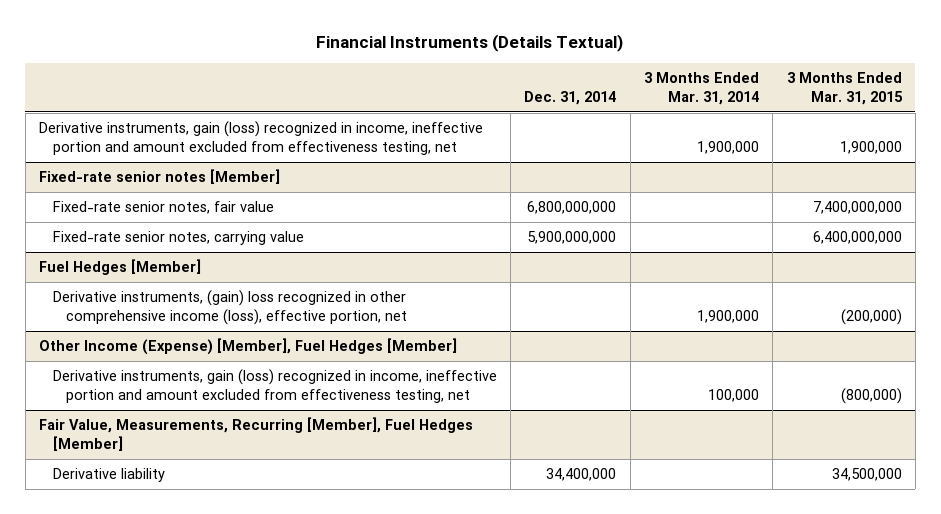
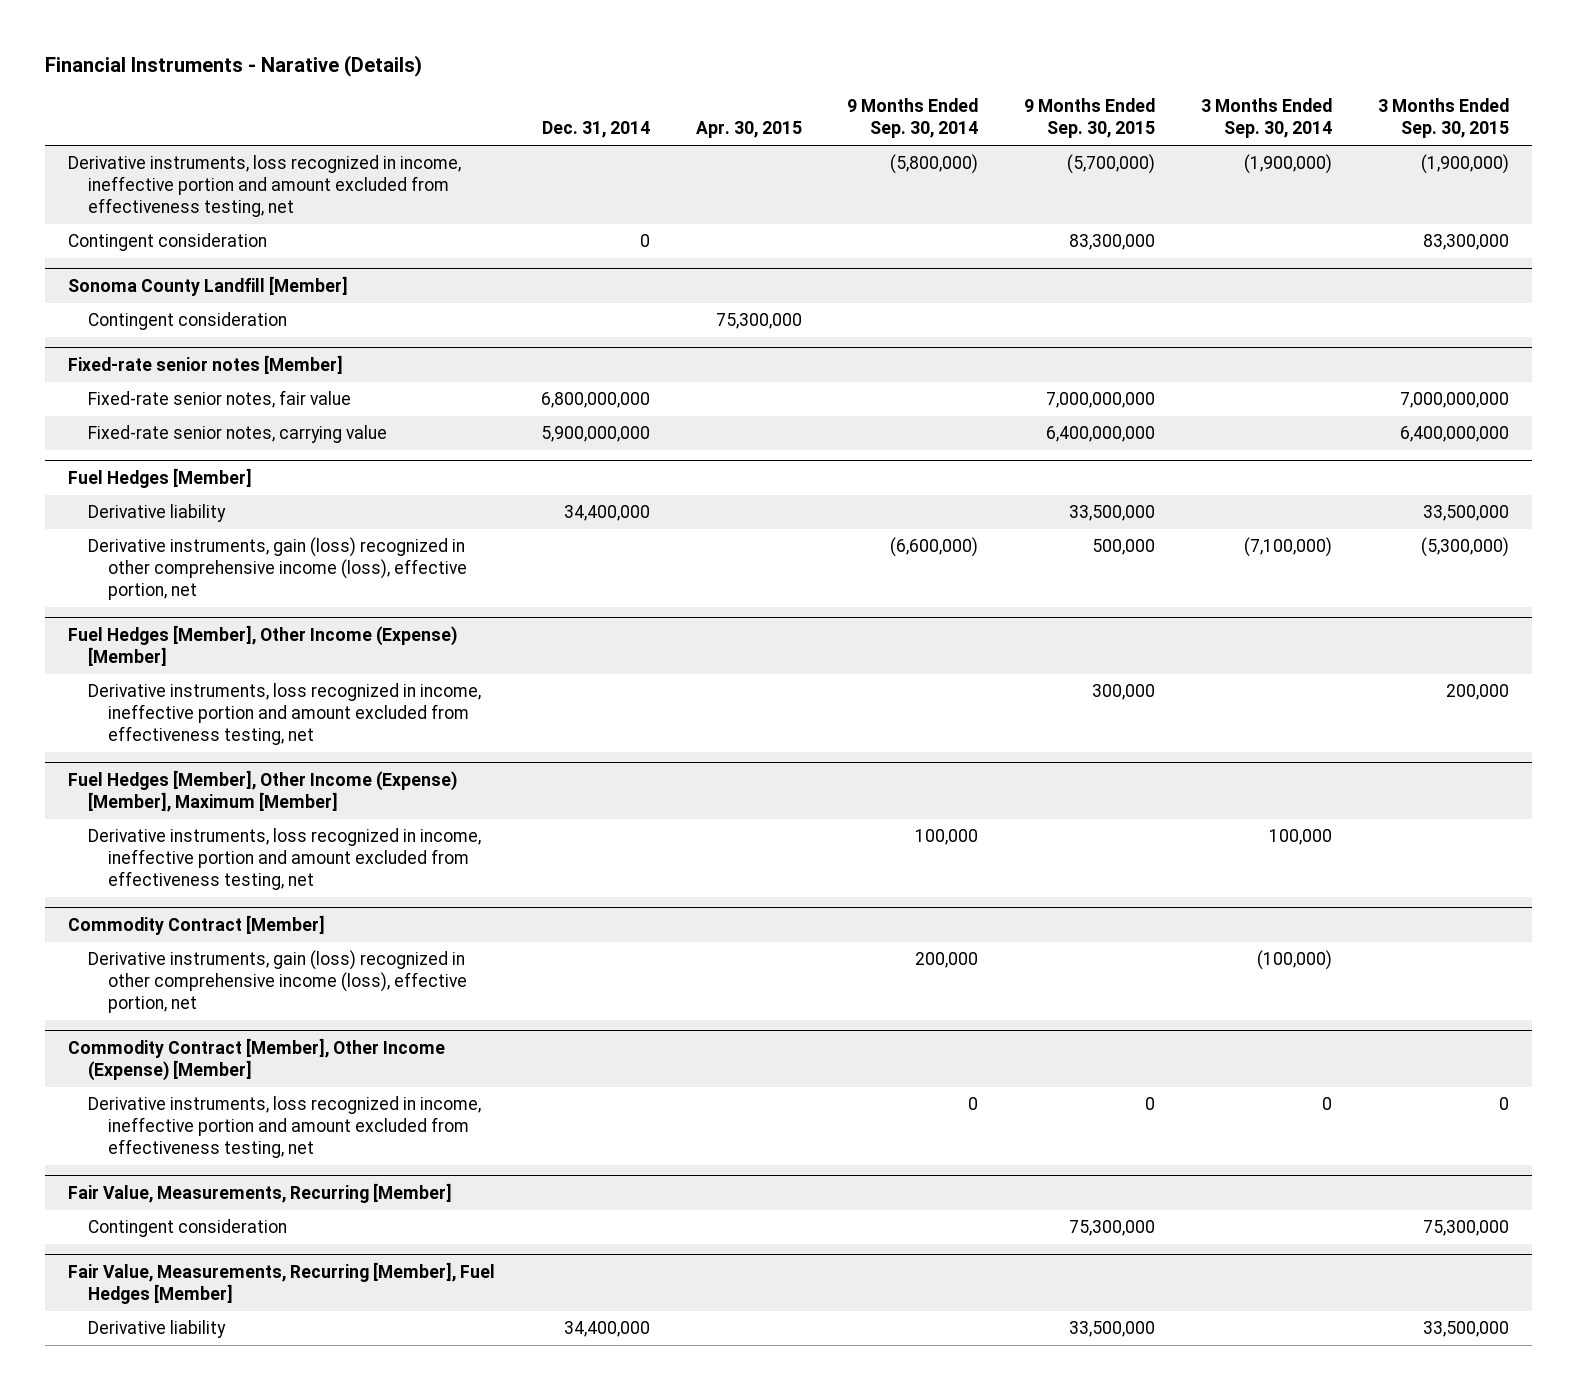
[316,34,624,53] Financial Instruments (Details Textual) -> [44,54,422,77] Financial Instruments - Narative (Details)
[643,72,759,105] 3 Months Ended Mar. 31, 2014 -> none
[786,72,903,105] 3 Months Ended Mar. 31, 2015 -> none
none -> [695,121,802,139] Apr. 30, 2015
none -> [847,98,979,139] 9 Months Ended Sep. 30, 2014
none -> [1024,98,1156,139] 9 Months Ended Sep. 30, 2015
none -> [1201,98,1333,139] 3 Months Ended Sep. 30, 2014
none -> [1377,98,1509,139] 3 Months Ended Sep. 30, 2015
[39,121,484,156] Derivative instruments, gain (loss) recognized in income, ineffective portion and amount excluded from effectiveness testing, net -> [67,155,461,218] Derivative instruments, loss recognized in income, ineffective portion and amount excluded from effectiveness testing, net
none -> [67,233,267,252] Contingent consideration
none -> [67,276,348,297] Sonoma County Landfill [Member]
none -> [87,312,287,331] Contingent consideration
none -> [87,504,226,523] Derivative liability
[52,290,408,326] Derivative instruments, (gain) loss recognized in other comprehensive income (loss), effective portion, net -> [87,537,468,601] Derivative instruments, gain (loss) recognized in other comprehensive income (loss), effective portion, net
[39,338,458,356] Other Income (Expense) [Member], Fuel Hedges [Member] -> [67,625,457,667] Fuel Hedges [Member], Other Income (Expense) [Member]
[52,369,497,404] Derivative instruments, gain (loss) recognized in income, ineffective portion and amount excluded from effectiveness testing, net -> [87,683,481,746] Derivative instruments, loss recognized in income, ineffective portion and amount excluded from effectiveness testing, net
none -> [67,770,457,813] Fuel Hedges [Member], Other Income (Expense) [Member], Maximum [Member]
none -> [87,828,481,891] Derivative instruments, loss recognized in income, ineffective portion and amount excluded from effectiveness testing, net
none -> [67,915,325,936] Commodity Contract [Member]
none -> [87,950,468,1014] Derivative instruments, gain (loss) recognized in other comprehensive income (loss), effective portion, net
none -> [67,1038,445,1082] Commodity Contract [Member], Other Income (Expense) [Member]
none -> [87,1096,481,1159] Derivative instruments, loss recognized in income, ineffective portion and amount excluded from effectiveness testing, net
none -> [67,1183,452,1204] Fair Value, Measurements, Recurring [Member]
none -> [87,1219,287,1238] Contingent consideration

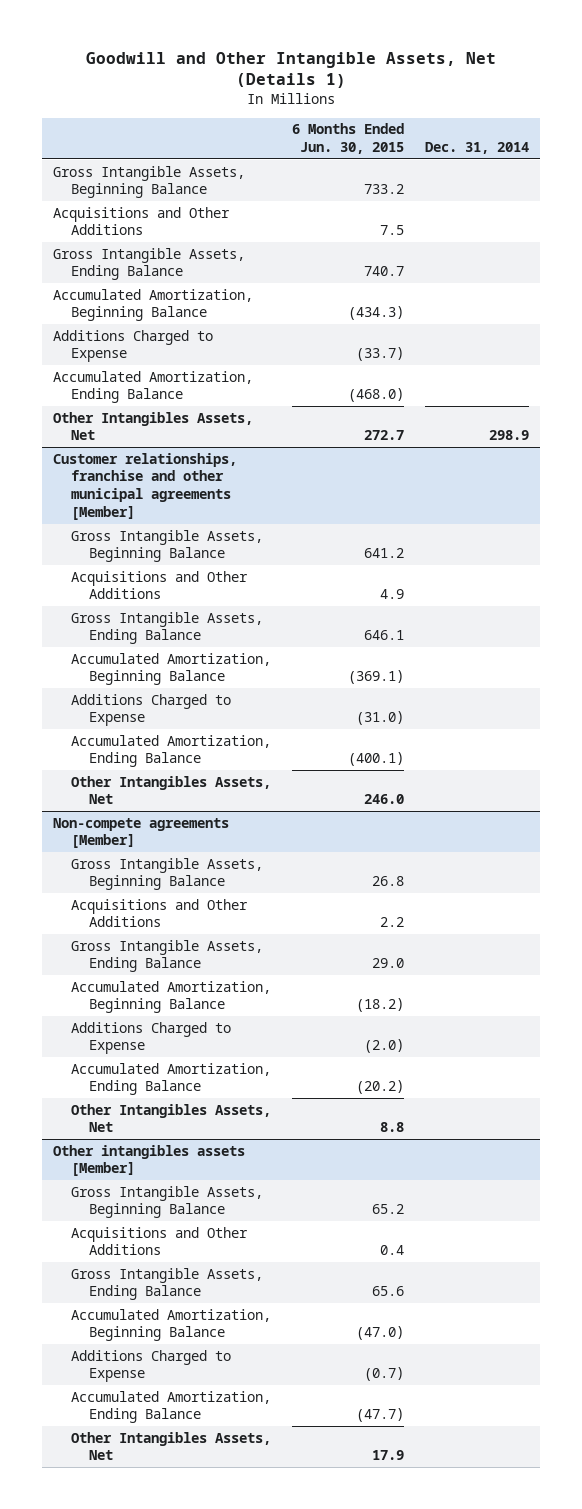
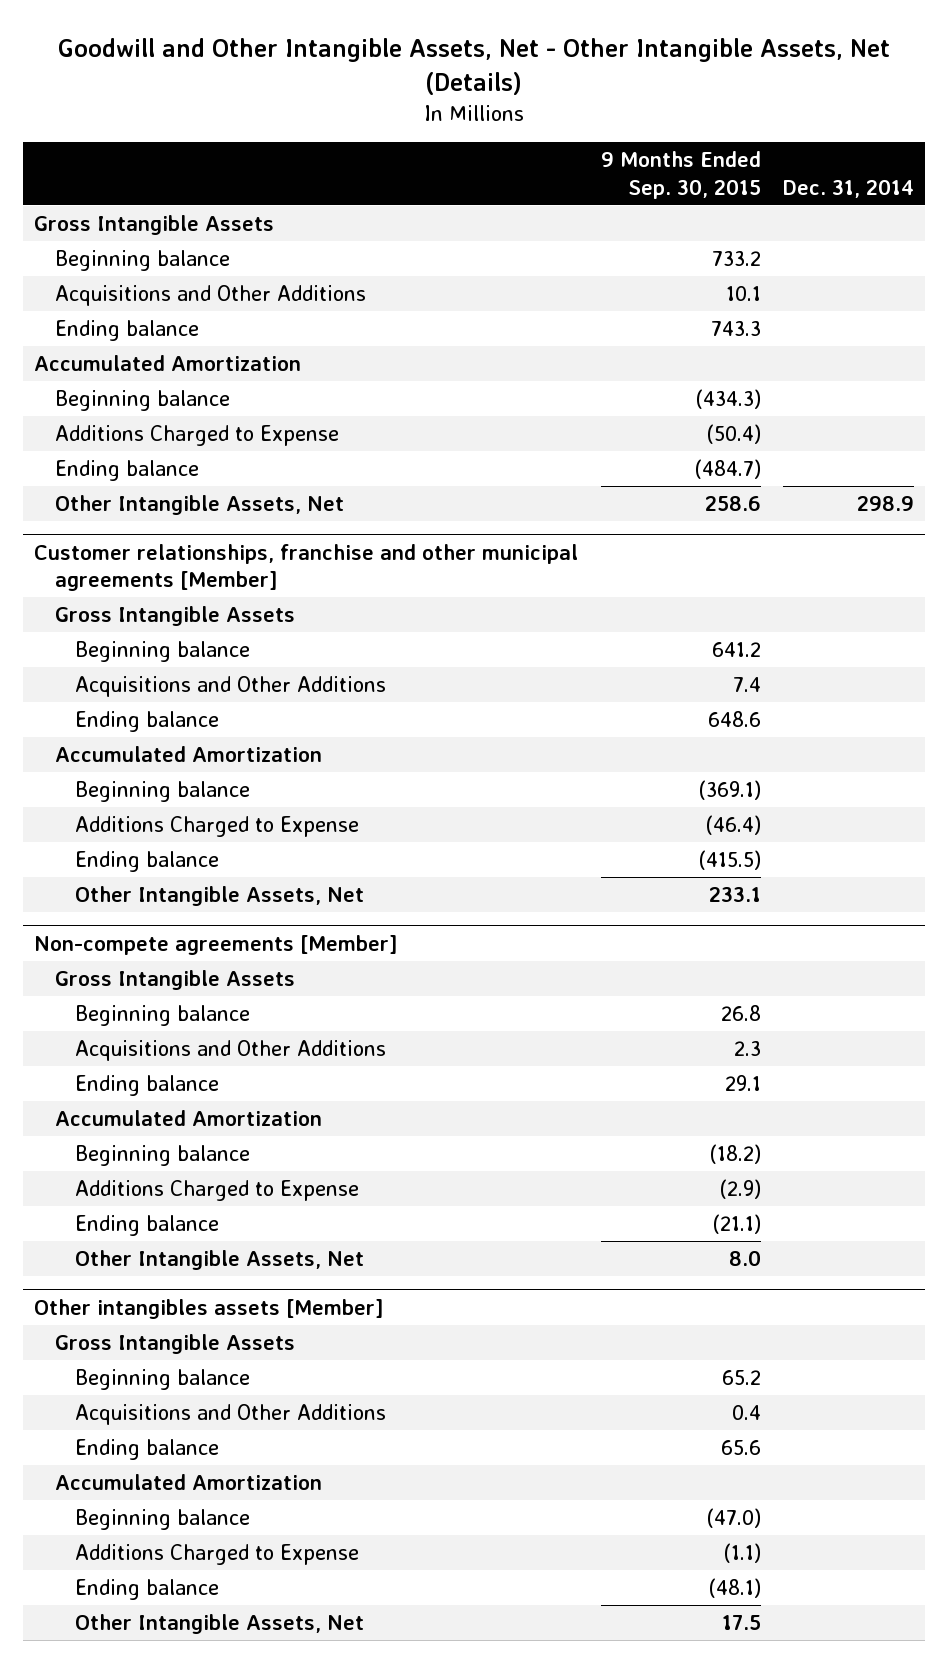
[86,51,497,89] Goodwill and Other Intangible Assets, Net (Details 1) -> [58,38,891,96] Goodwill and Other Intangible Assets, Net - Other Intangible Assets, Net (Details)
[292,123,405,155] 6 Months Ended Jun. 30, 2015 -> none
none -> [600,151,761,199] 9 Months Ended Sep. 30, 2015
none -> [34,214,275,235] Gross Intangible Assets
[52,165,245,199] Gross Intangible Assets, Beginning Balance -> [54,249,230,271] Beginning balance
[52,247,245,281] Gross Intangible Assets, Ending Balance -> [54,319,199,341] Ending balance
none -> [34,354,302,371] Accumulated Amortization
[52,288,253,322] Accumulated Amortization, Beginning Balance -> [54,389,230,411] Beginning balance
[52,370,253,404] Accumulated Amortization, Ending Balance -> [54,459,199,481] Ending balance
[52,411,253,441] Other Intangibles Assets, Net -> [54,494,344,515] Other Intangible Assets, Net
none -> [54,605,295,626] Gross Intangible Assets
[71,529,264,563] Gross Intangible Assets, Beginning Balance -> [75,640,251,662] Beginning balance
[71,611,264,645] Gross Intangible Assets, Ending Balance -> [75,710,220,732] Ending balance
none -> [54,745,322,762] Accumulated Amortization
[71,652,272,686] Accumulated Amortization, Beginning Balance -> [75,780,251,802] Beginning balance
[71,734,272,768] Accumulated Amortization, Ending Balance -> [75,850,220,872] Ending balance
[71,775,272,805] Other Intangibles Assets, Net -> [75,885,365,906] Other Intangible Assets, Net
none -> [54,969,295,990] Gross Intangible Assets
[71,857,264,891] Gross Intangible Assets, Beginning Balance -> [75,1004,251,1026] Beginning balance
[71,939,264,973] Gross Intangible Assets, Ending Balance -> [75,1074,220,1096] Ending balance
none -> [54,1109,322,1126] Accumulated Amortization
[71,980,272,1014] Accumulated Amortization, Beginning Balance -> [75,1144,251,1166] Beginning balance
[71,1062,272,1096] Accumulated Amortization, Ending Balance -> [75,1214,220,1236] Ending balance
[71,1103,272,1133] Other Intangibles Assets, Net -> [75,1249,365,1270] Other Intangible Assets, Net
none -> [54,1333,295,1354] Gross Intangible Assets
[71,1185,264,1219] Gross Intangible Assets, Beginning Balance -> [75,1368,251,1390] Beginning balance
[71,1267,264,1301] Gross Intangible Assets, Ending Balance -> [75,1438,220,1460] Ending balance
none -> [54,1473,322,1490] Accumulated Amortization
[71,1308,272,1342] Accumulated Amortization, Beginning Balance -> [75,1508,251,1530] Beginning balance
[71,1390,272,1424] Accumulated Amortization, Ending Balance -> [75,1578,220,1600] Ending balance
[71,1431,272,1461] Other Intangibles Assets, Net -> [75,1613,365,1634] Other Intangible Assets, Net

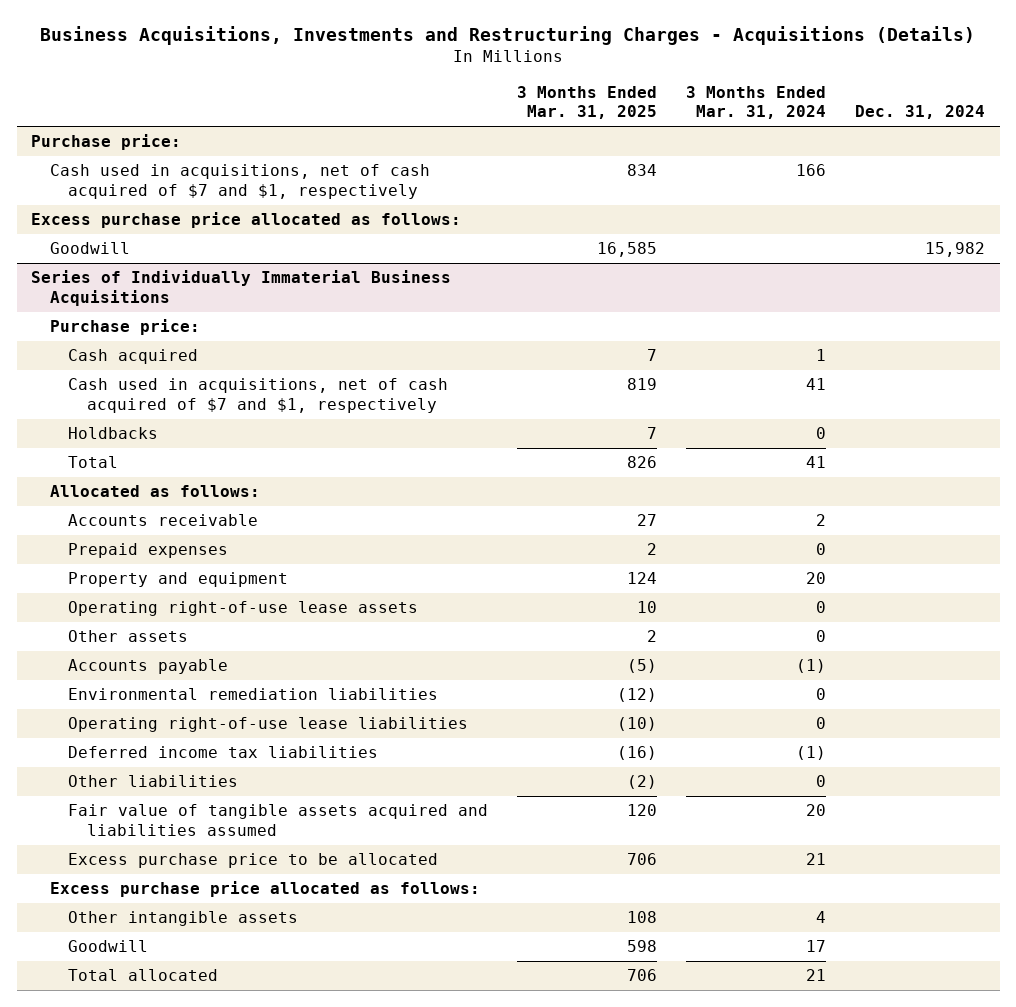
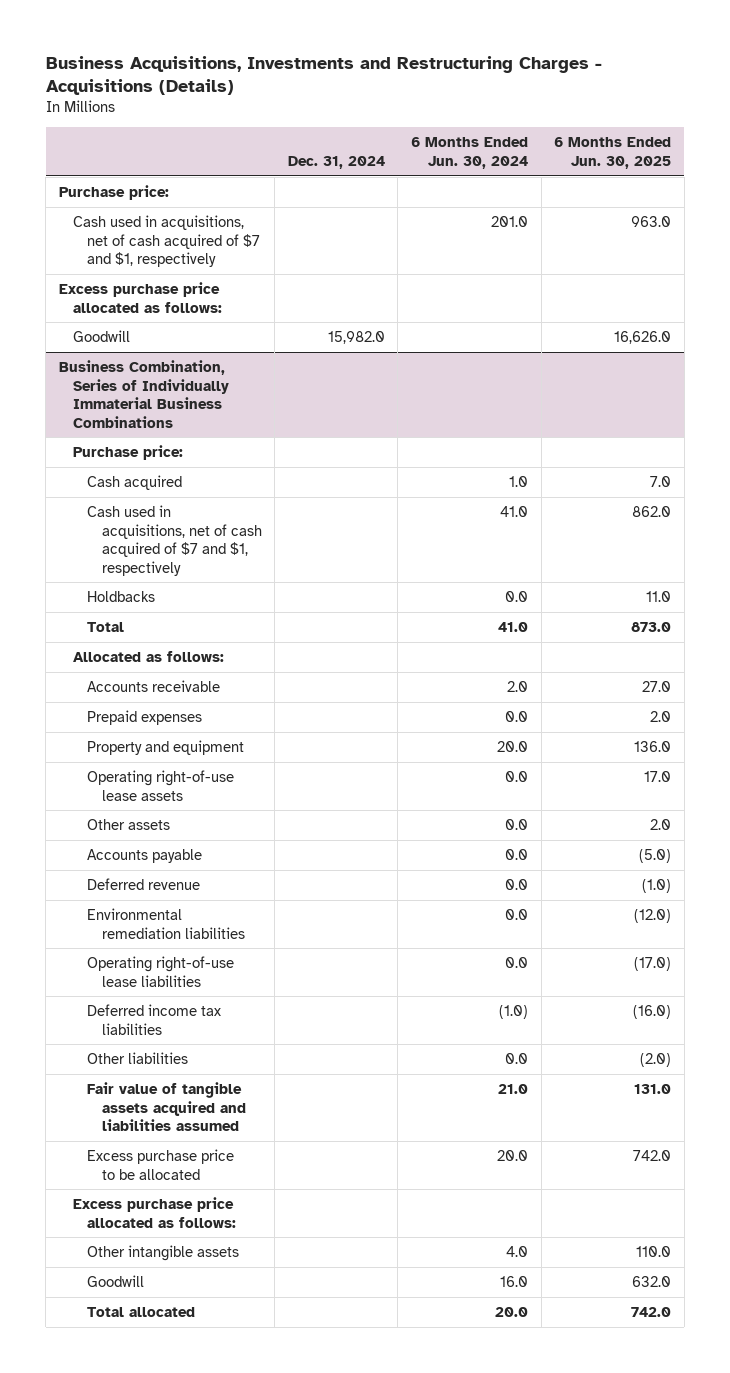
[517,85,658,120] 3 Months Ended Mar. 31, 2025 -> none
[686,85,827,120] 3 Months Ended Mar. 31, 2024 -> none
none -> [410,137,528,170] 6 Months Ended Jun. 30, 2024
none -> [554,137,672,170] 6 Months Ended Jun. 30, 2025
[925,242,986,258] 15,982 -> [327,330,385,344] 15,982.0
[31,270,452,306] Series of Individually Immaterial Business Acquisitions -> [58,359,229,428] Business Combination, Series of Individually Immaterial Business Combinations
none -> [87,877,201,890] Deferred revenue

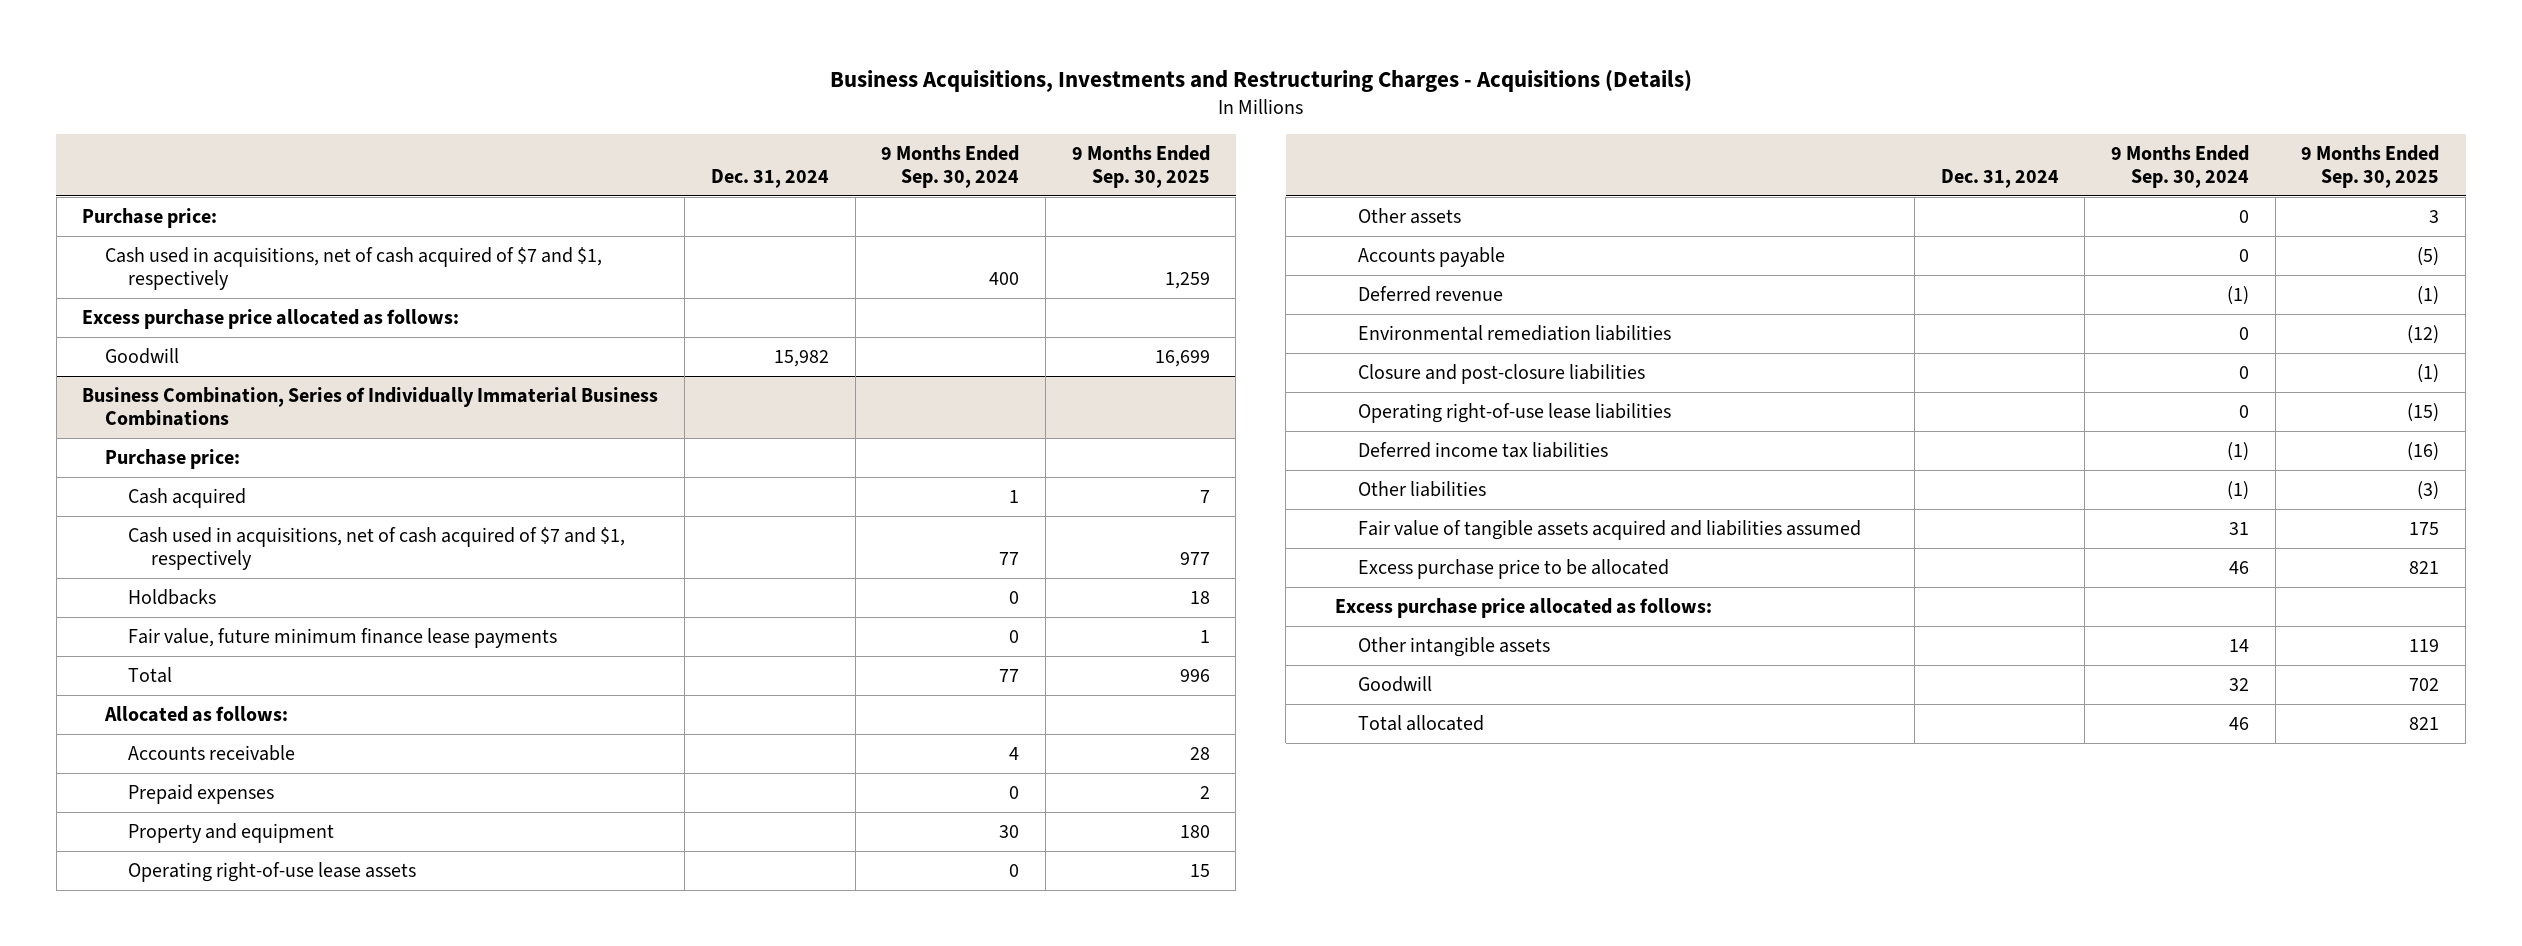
[410,137,528,170] 6 Months Ended Jun. 30, 2024 -> none
[554,137,672,170] 6 Months Ended Jun. 30, 2025 -> none
none -> [881,145,1020,189] 9 Months Ended Sep. 30, 2024
none -> [1071,145,1210,189] 9 Months Ended Sep. 30, 2025
[327,330,385,344] 15,982.0 -> [773,349,829,367] 15,982
none -> [128,627,558,648] Fair value, future minimum finance lease payments
none -> [1358,363,1646,384] Closure and post-closure liabilities

